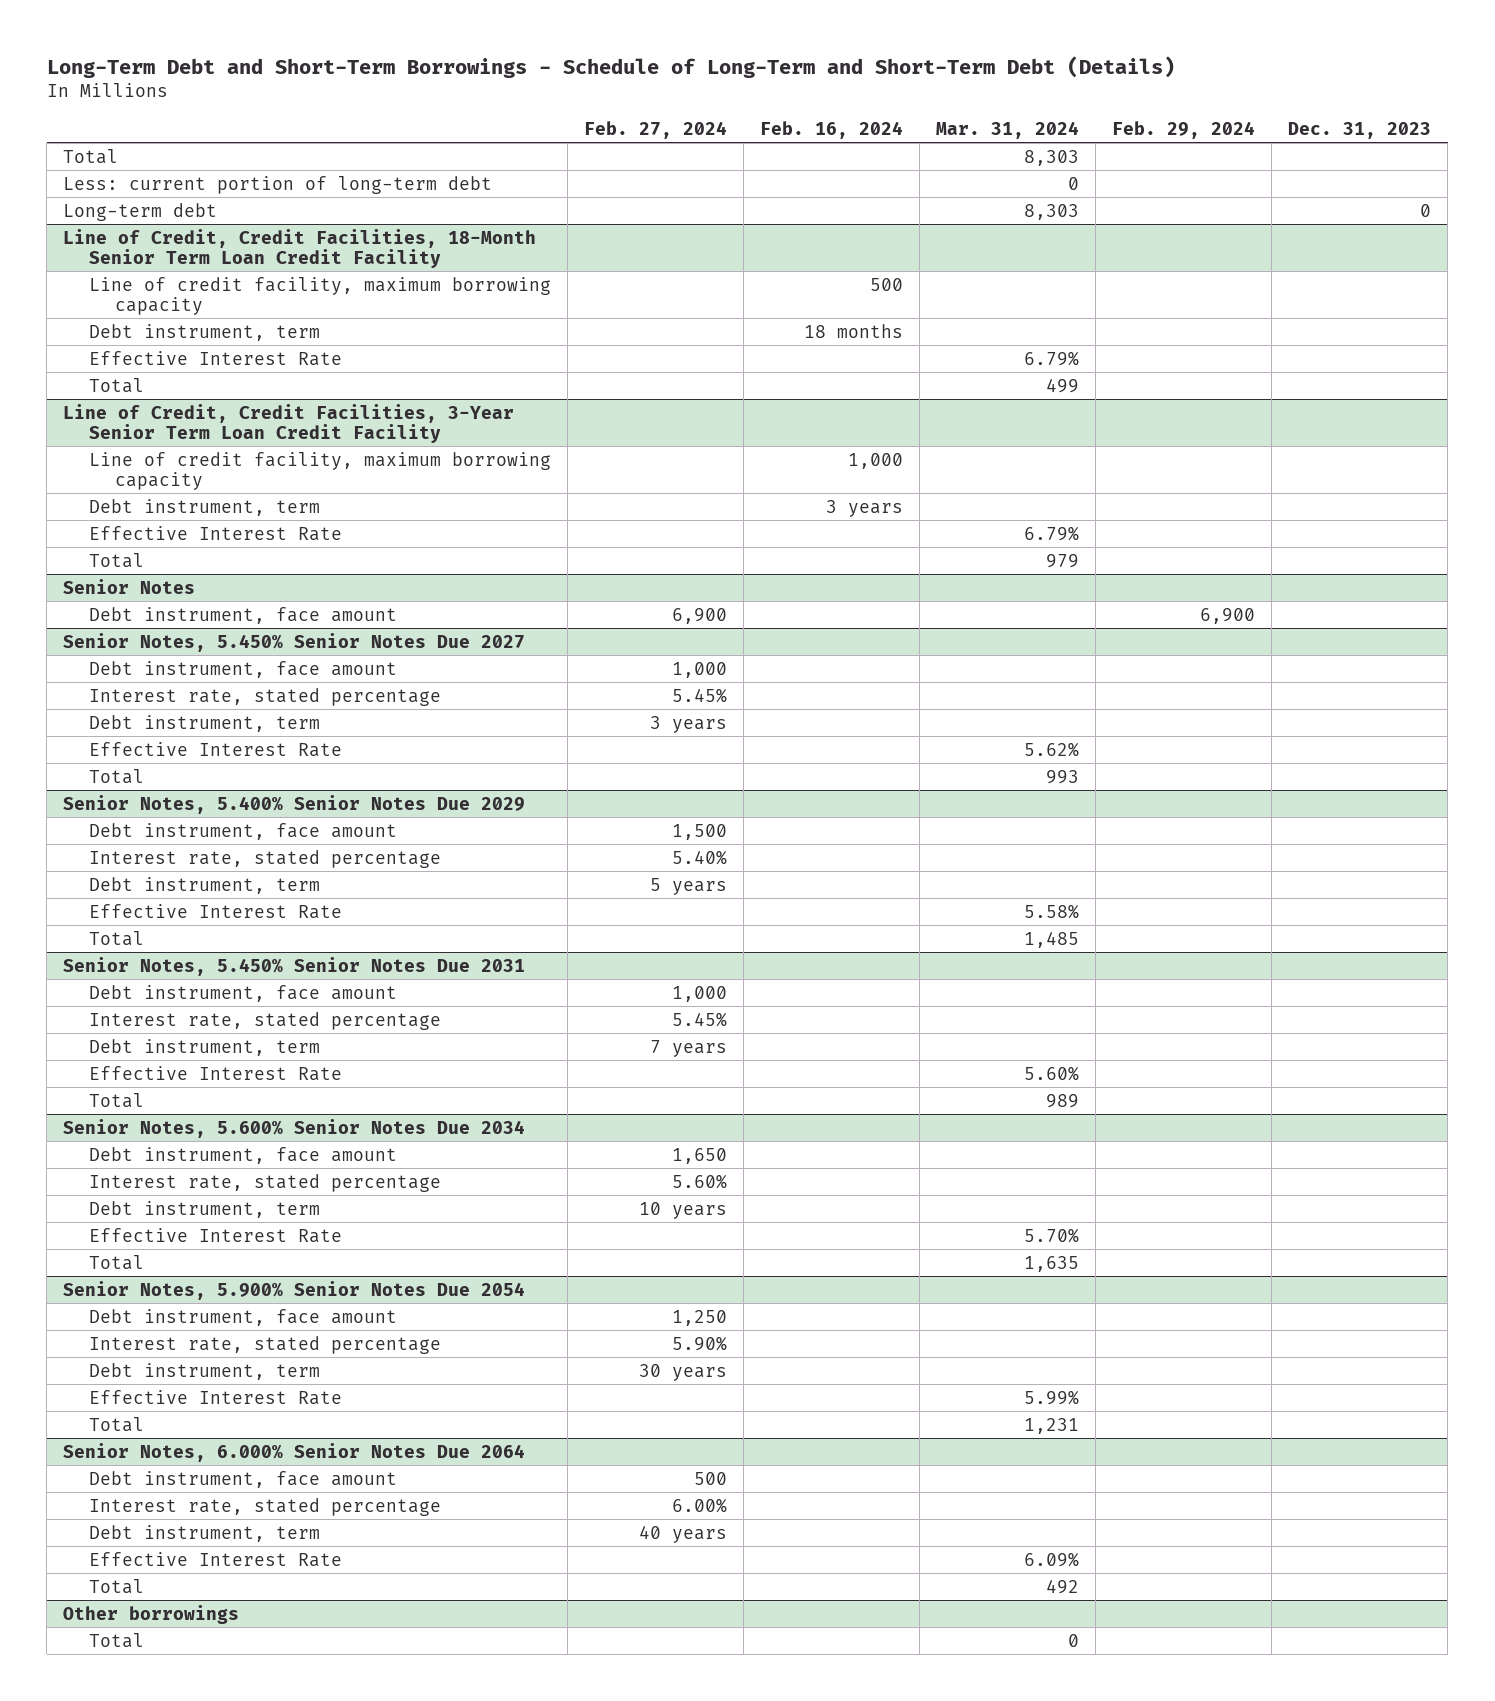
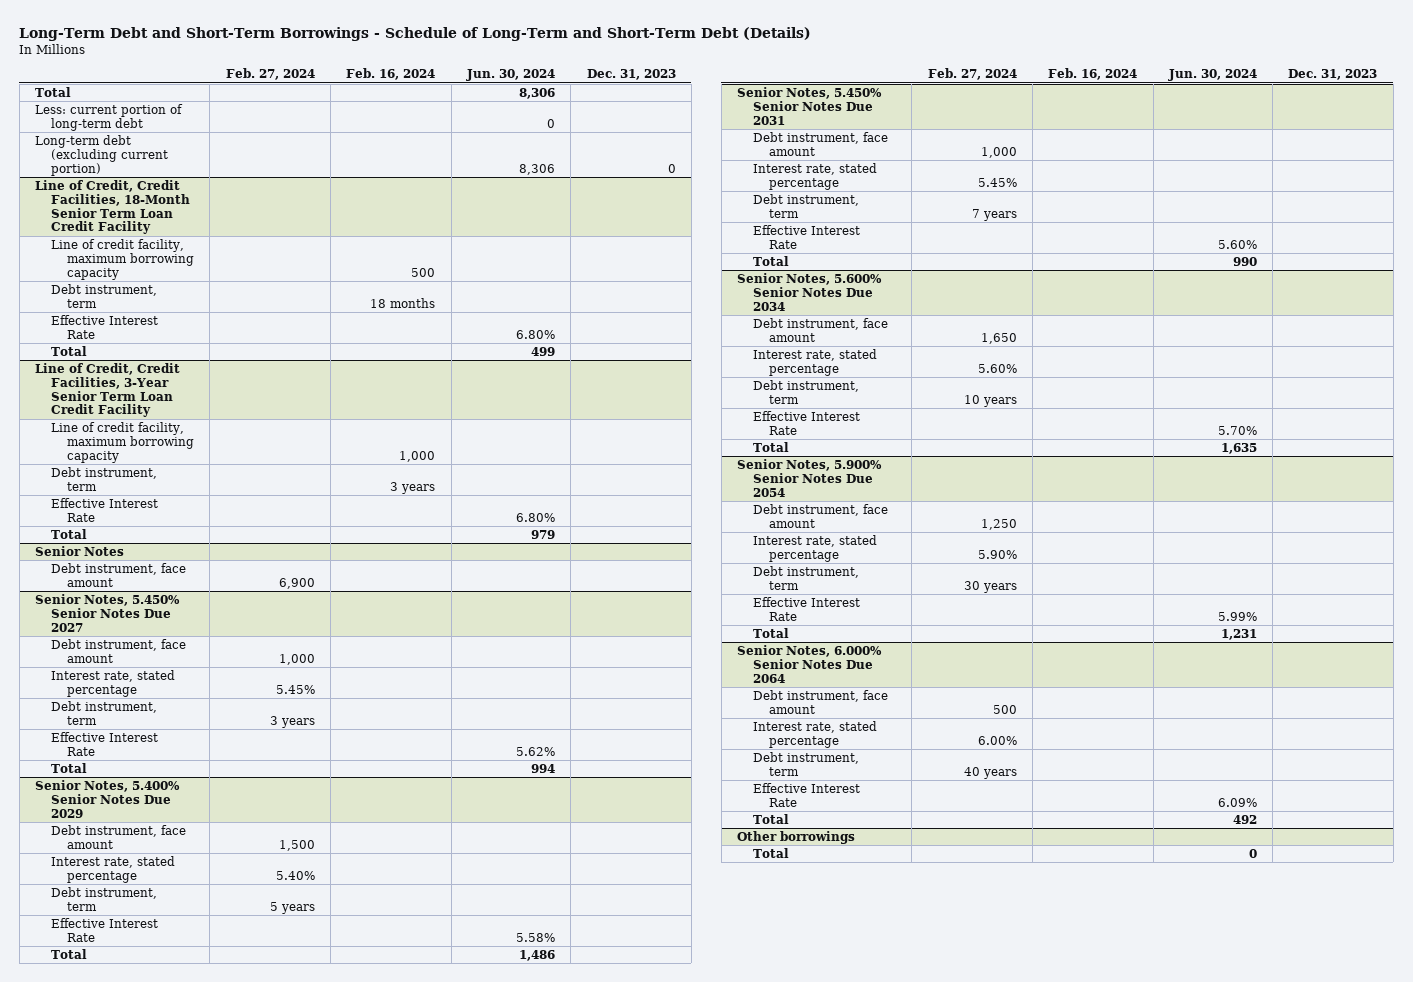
[936,120,1080,139] Mar. 31, 2024 -> none
[1112,120,1256,139] Feb. 29, 2024 -> none
none -> [466,69,556,82] Jun. 30, 2024
[63,202,218,221] Long-term debt -> [35,134,169,176] Long-term debt (excluding current portion)

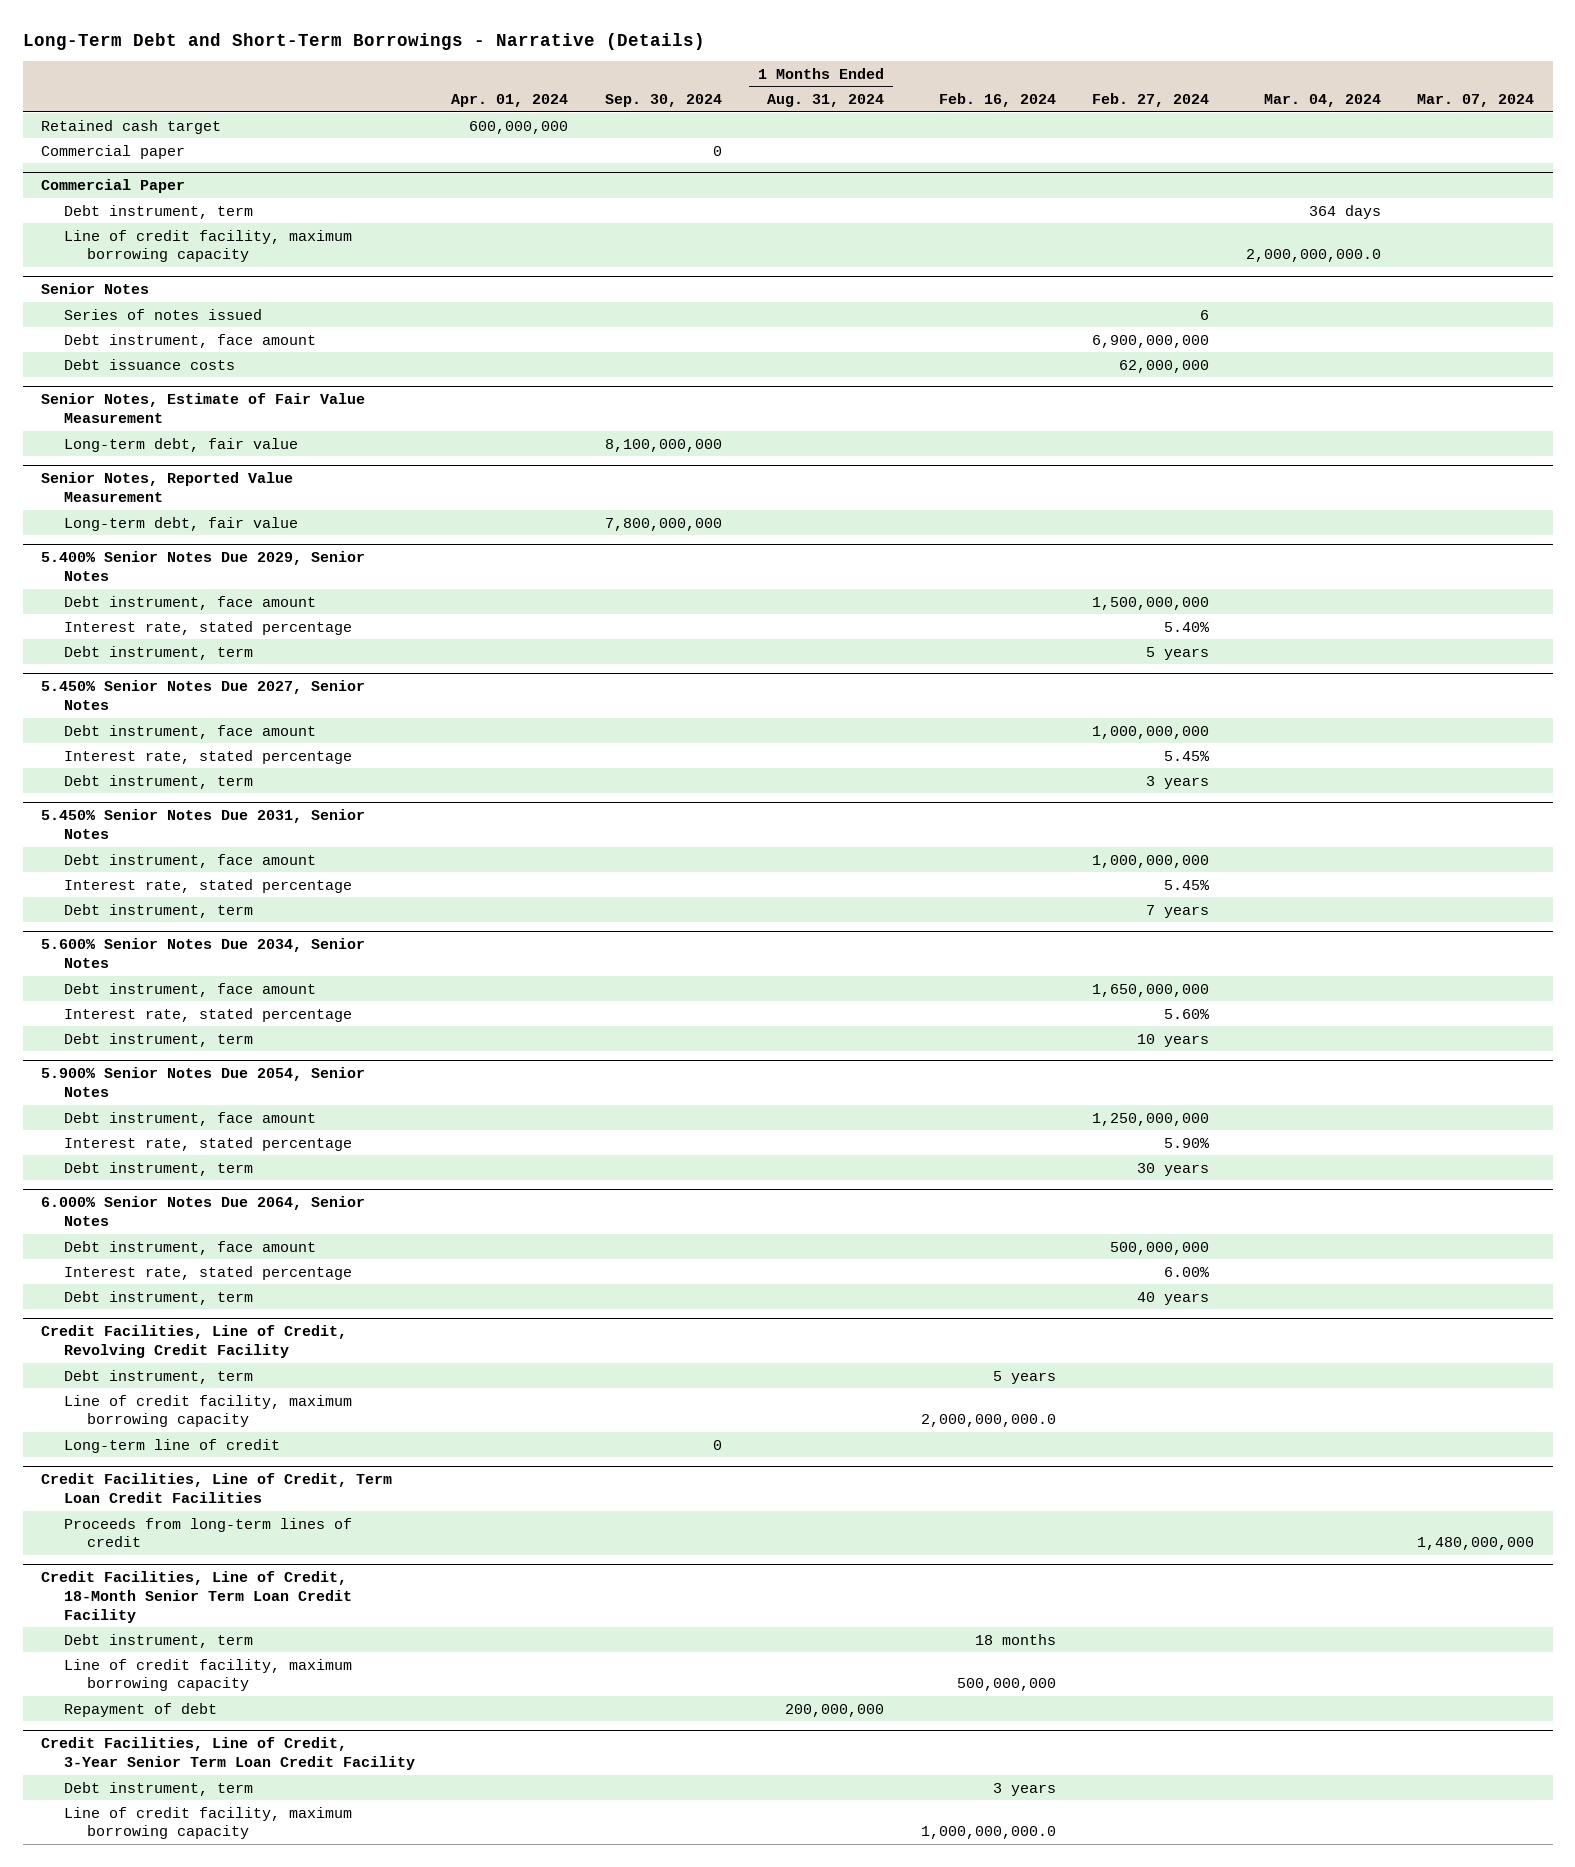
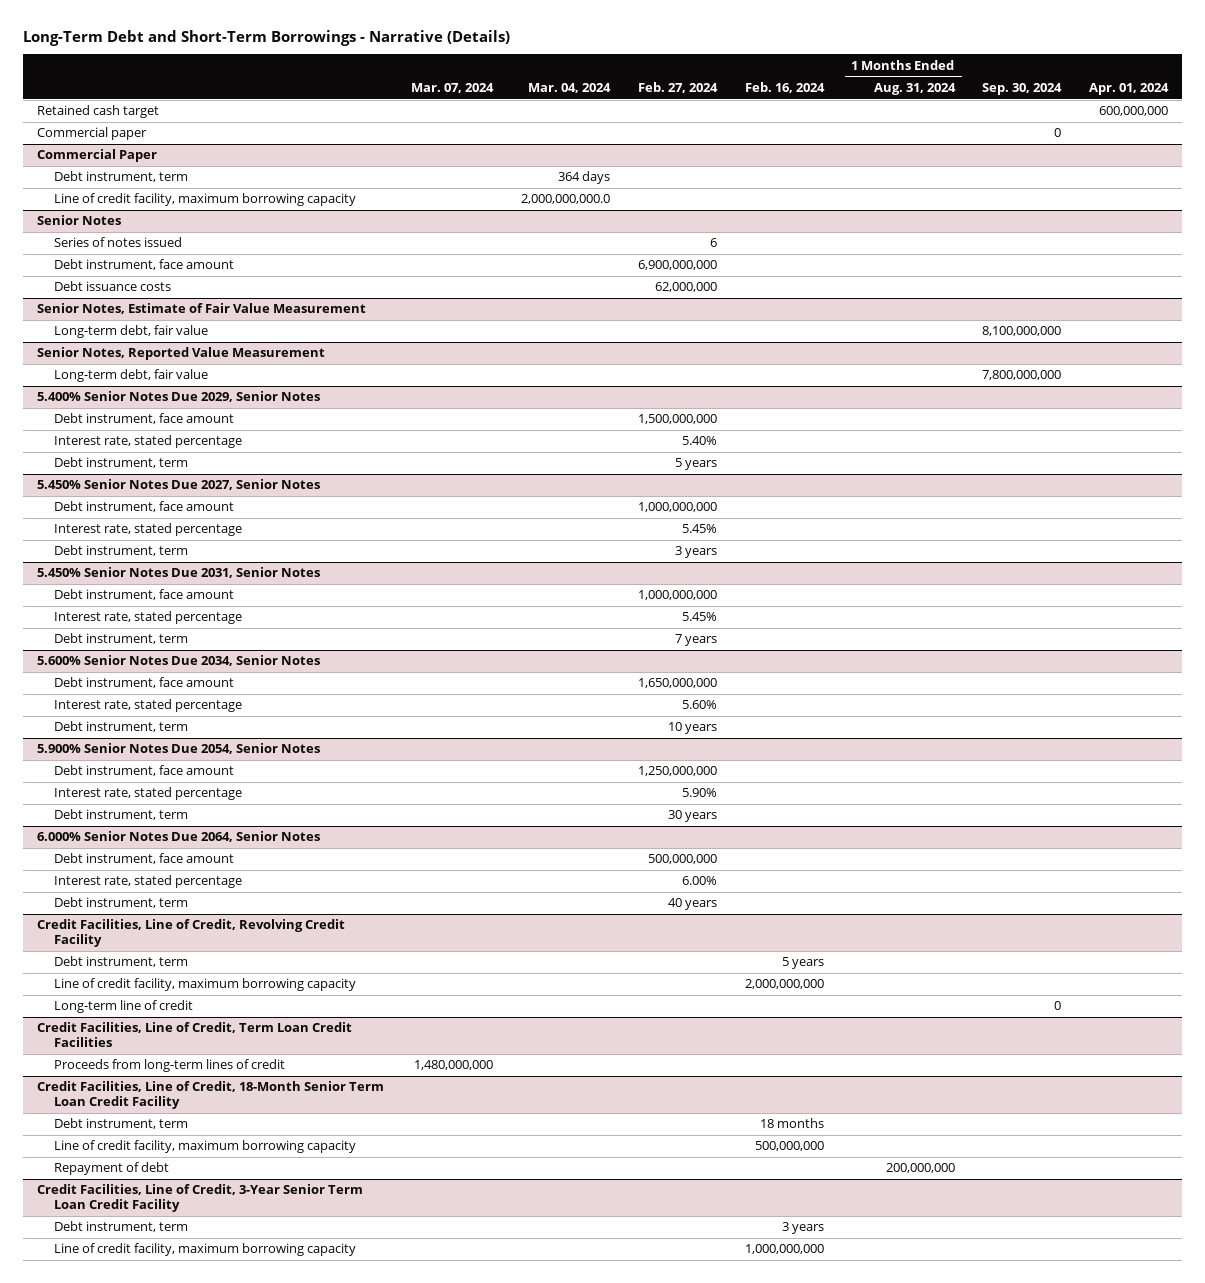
[920,1414,1056,1428] 2,000,000,000.0 -> [744,979,824,990] 2,000,000,000
[920,1826,1056,1840] 1,000,000,000.0 -> [744,1244,824,1255] 1,000,000,000

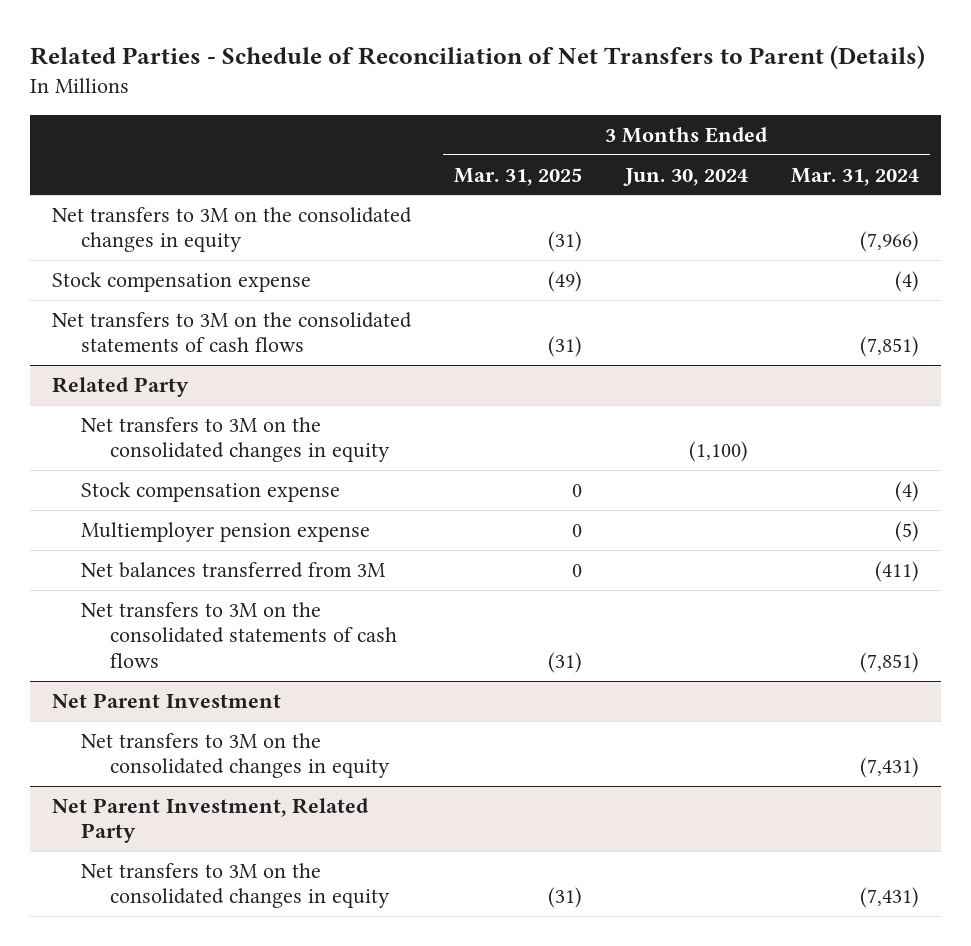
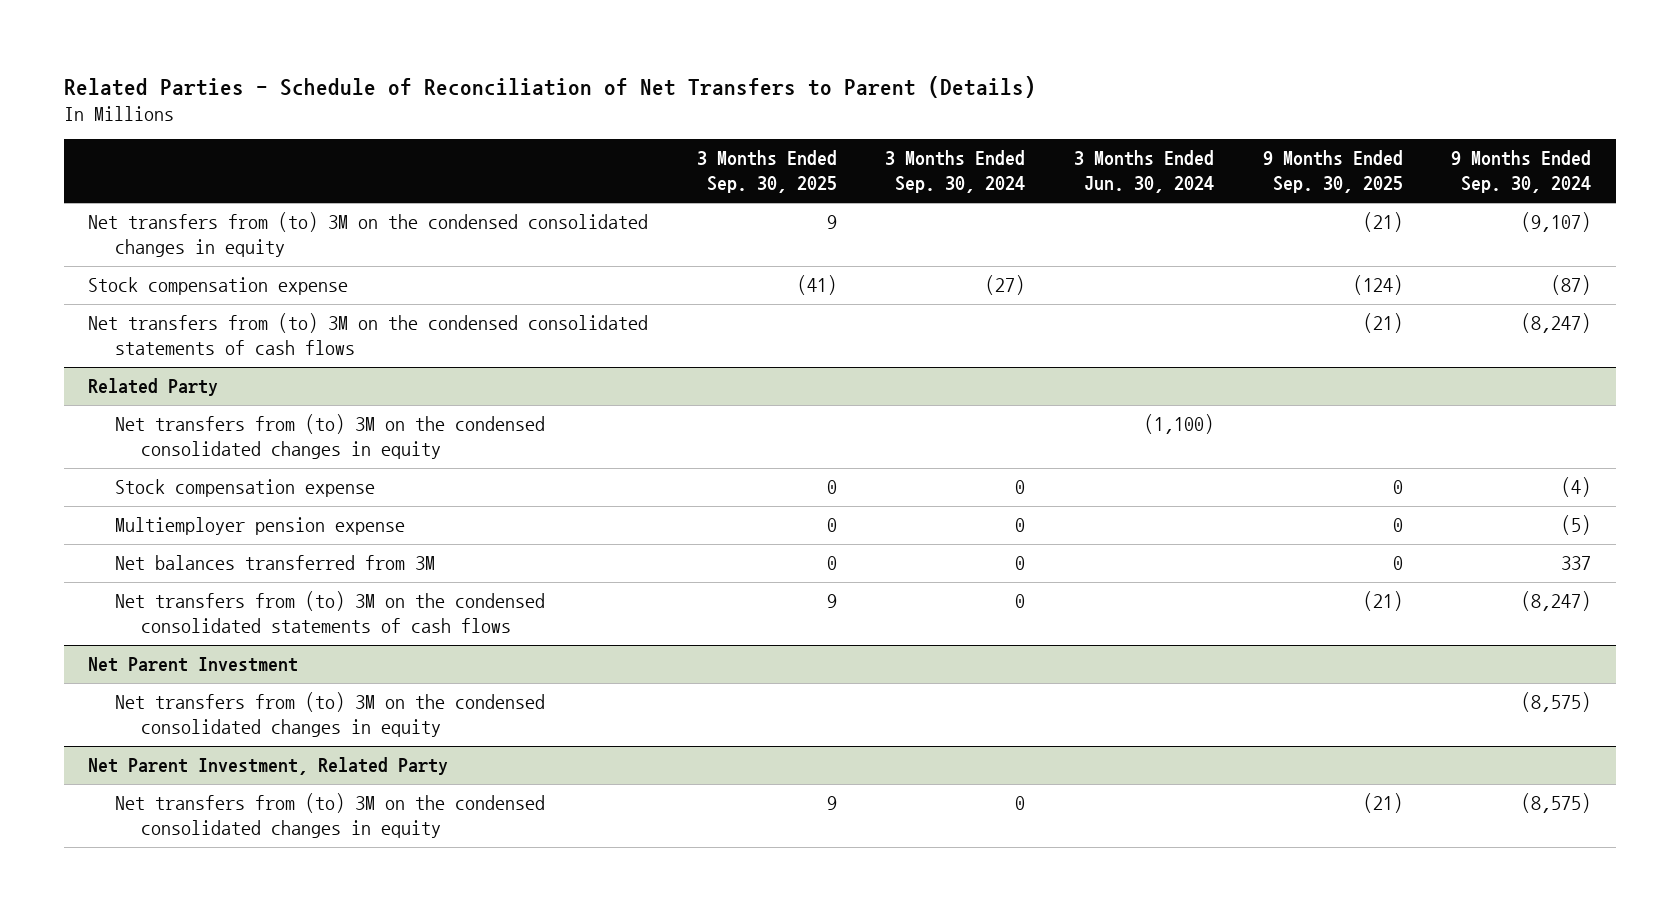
[453,167,582,186] Mar. 31, 2025 -> none
[791,167,920,186] Mar. 31, 2024 -> none
none -> [696,150,837,194] 3 Months Ended Sep. 30, 2025
none -> [885,150,1026,194] 3 Months Ended Sep. 30, 2024
none -> [1262,150,1403,194] 9 Months Ended Sep. 30, 2025
none -> [1451,150,1592,194] 9 Months Ended Sep. 30, 2024
[51,206,412,253] Net transfers to 3M on the consolidated changes in equity -> [88,212,649,258] Net transfers from (to) 3M on the condensed consolidated changes in equity
[51,311,412,353] Net transfers to 3M on the consolidated statements of cash flows -> [88,313,649,356] Net transfers from (to) 3M on the condensed consolidated statements of cash flows
[80,416,391,463] Net transfers to 3M on the consolidated changes in equity -> [114,414,545,460] Net transfers from (to) 3M on the condensed consolidated changes in equity
[80,601,398,669] Net transfers to 3M on the consolidated statements of cash flows -> [114,591,545,634] Net transfers from (to) 3M on the condensed consolidated statements of cash flows
[80,732,391,779] Net transfers to 3M on the consolidated changes in equity -> [114,692,545,738] Net transfers from (to) 3M on the condensed consolidated changes in equity
[80,862,391,909] Net transfers to 3M on the consolidated changes in equity -> [114,793,545,839] Net transfers from (to) 3M on the condensed consolidated changes in equity

